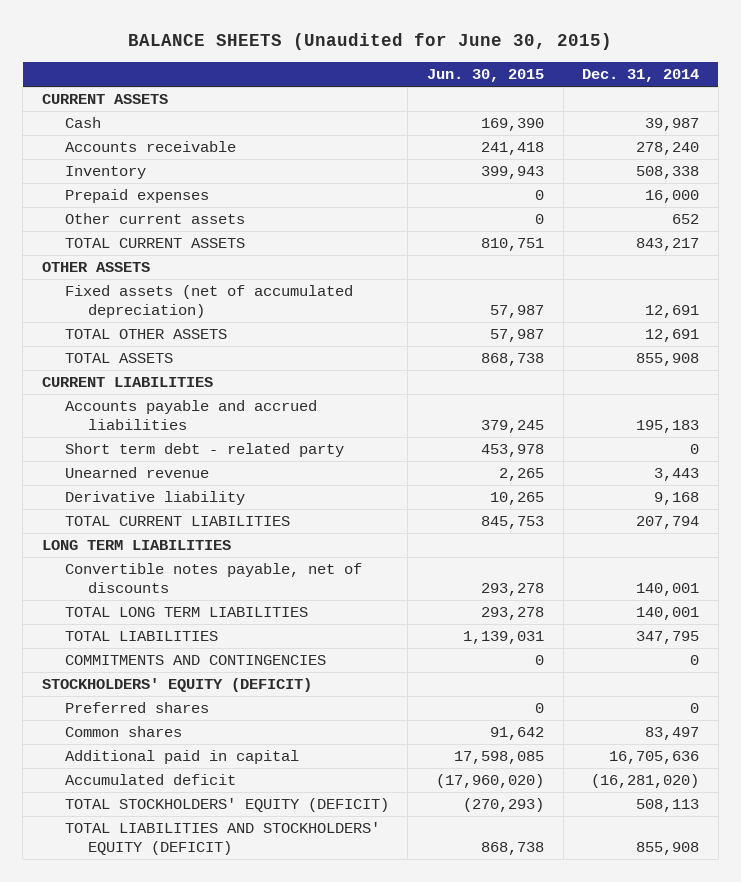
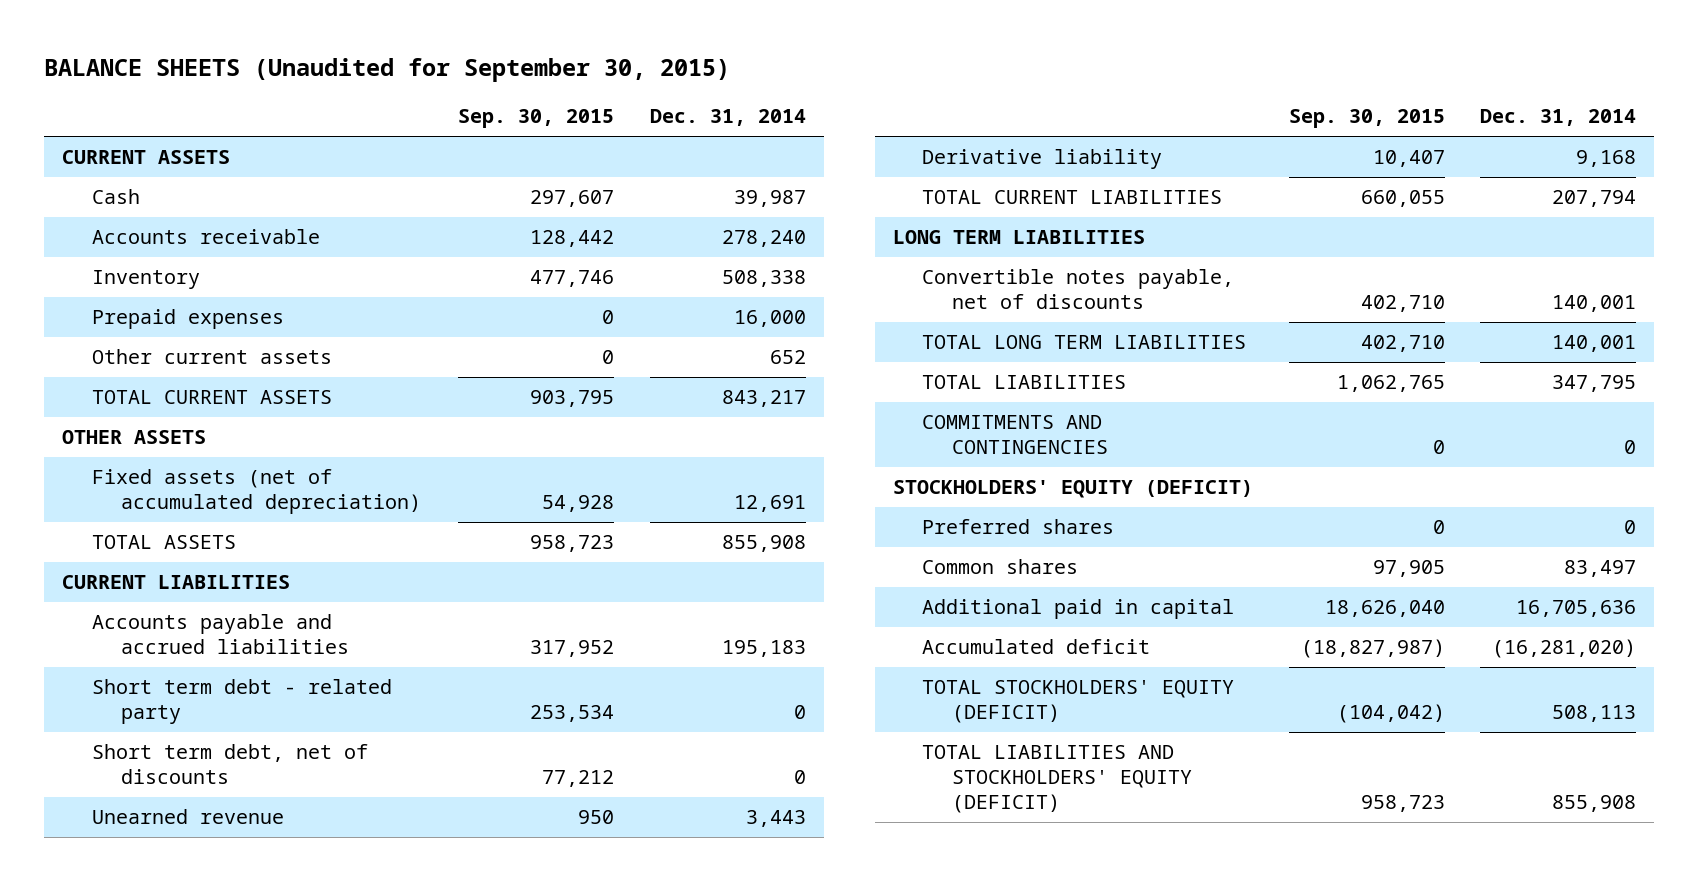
[128,33,613,51] BALANCE SHEETS (Unaudited for June 30, 2015) -> [44,57,731,82] BALANCE SHEETS (Unaudited for September 30, 2015)
[427,69,545,83] Jun. 30, 2015 -> none
none -> [458,109,615,129] Sep. 30, 2015
[64,329,227,340] TOTAL OTHER ASSETS -> none
none -> [91,744,368,785] Short term debt, net of discounts

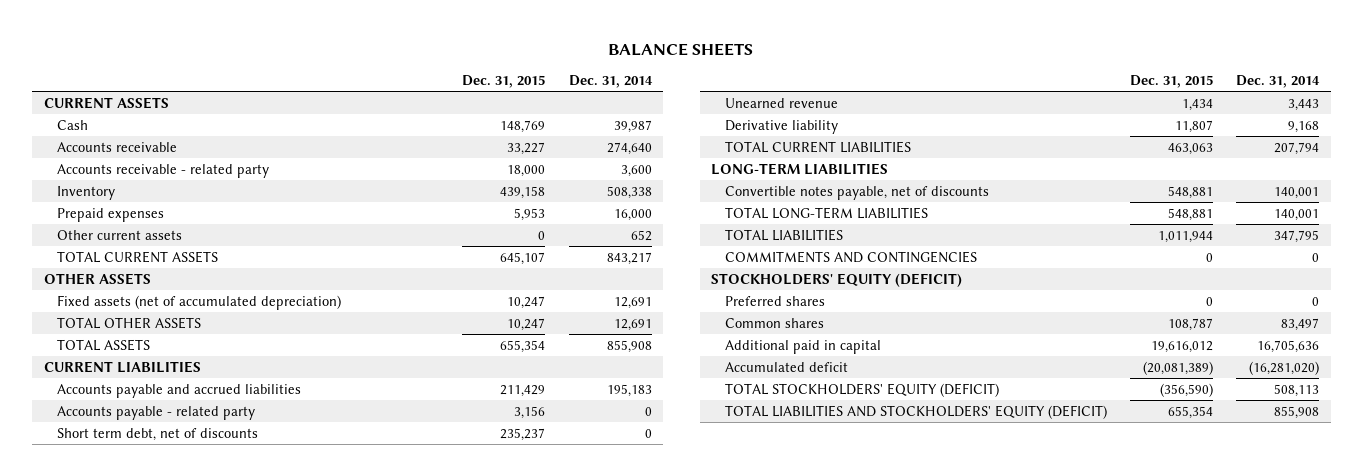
[44,57,731,82] BALANCE SHEETS (Unaudited for September 30, 2015) -> [608,42,754,56] BALANCE SHEETS
[458,109,615,129] Sep. 30, 2015 -> none
none -> [462,75,546,89] Dec. 31, 2015
[722,230,807,248] 278,240 -> [606,141,652,155] 274,640
none -> [57,163,270,178] Accounts receivable - related party
none -> [57,316,202,329] TOTAL OTHER ASSETS
[91,679,392,725] Short term debt - related party -> none
none -> [57,405,256,420] Accounts payable - related party
[892,230,1145,245] LONG TERM LIABILITIES -> [711,162,889,175] LONG-TERM LIABILITIES
[922,335,1247,350] TOTAL LONG TERM LIABILITIES -> [724,206,928,219] TOTAL LONG-TERM LIABILITIES

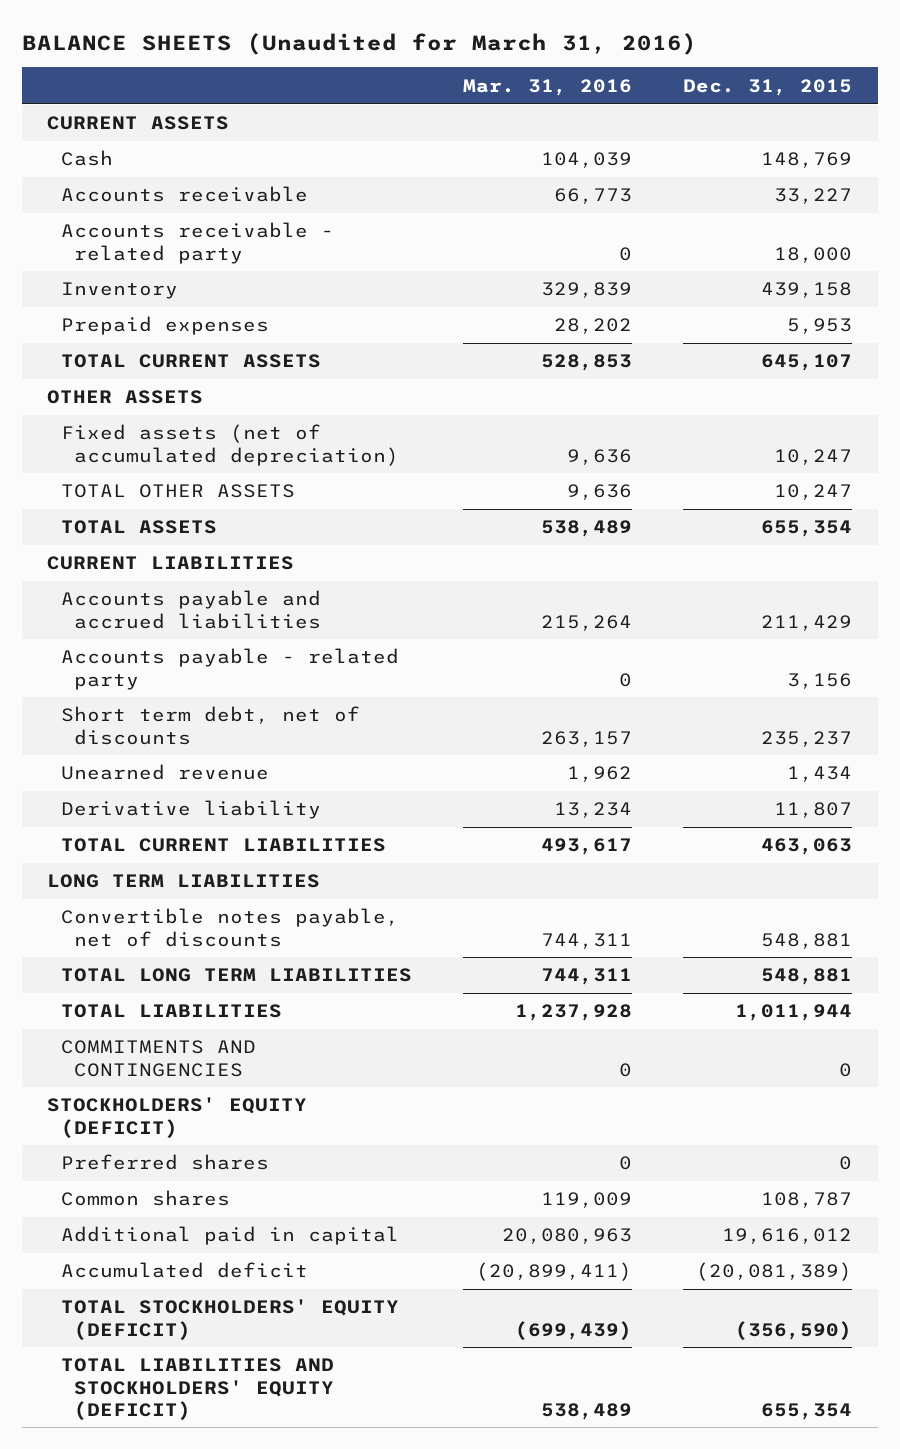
[608,42,754,56] BALANCE SHEETS -> [21,32,697,55] BALANCE SHEETS (Unaudited for March 31, 2016)
[568,75,653,89] Dec. 31, 2014 -> none
none -> [462,78,632,96] Mar. 31, 2016
[57,229,183,240] Other current assets -> none
[711,162,889,175] LONG-TERM LIABILITIES -> [47,874,321,889] LONG TERM LIABILITIES
[724,206,928,219] TOTAL LONG-TERM LIABILITIES -> [60,968,412,983] TOTAL LONG TERM LIABILITIES

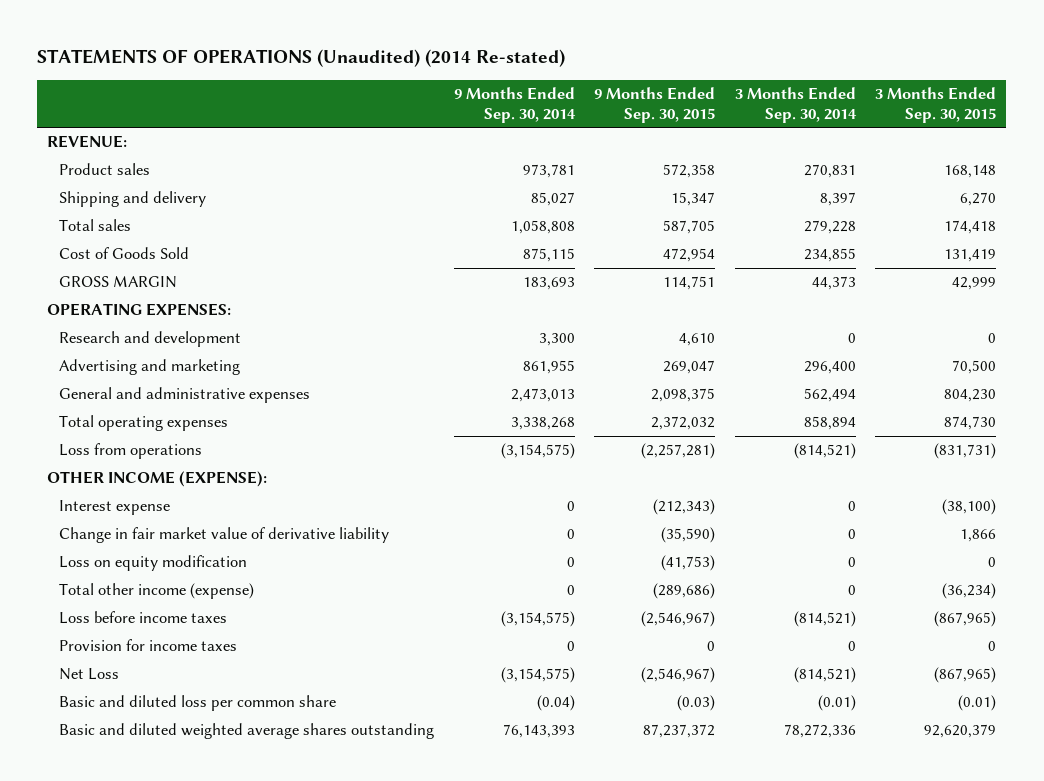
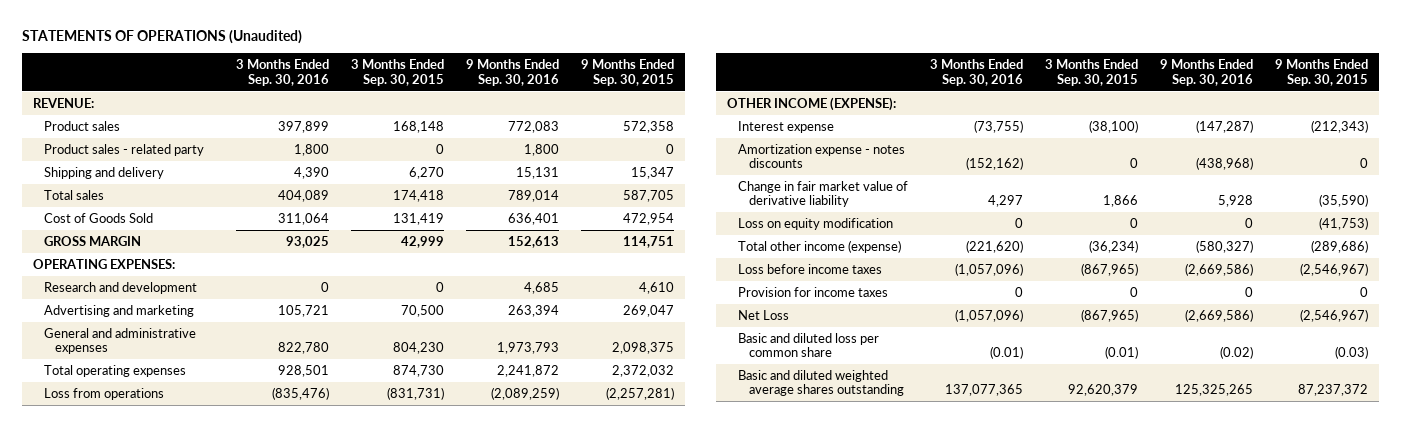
[37,49,566,68] STATEMENTS OF OPERATIONS (Unaudited) (2014 Re-stated) -> [21,30,302,45] STATEMENTS OF OPERATIONS (Unaudited)
[453,86,576,123] 9 Months Ended Sep. 30, 2014 -> none
[734,86,857,123] 3 Months Ended Sep. 30, 2014 -> none
none -> [235,59,329,86] 3 Months Ended Sep. 30, 2016
none -> [465,59,559,86] 9 Months Ended Sep. 30, 2016
none -> [43,143,204,156] Product sales - related party
none -> [737,143,905,169] Amortization expense - notes discounts

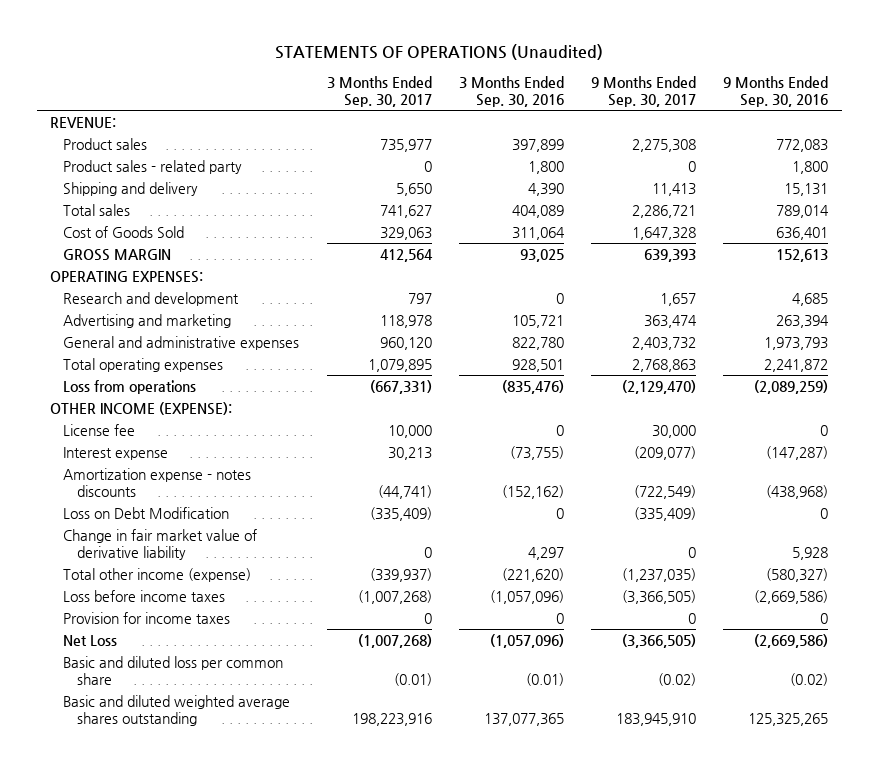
[350,59,444,86] 3 Months Ended Sep. 30, 2015 -> none
[580,59,674,86] 9 Months Ended Sep. 30, 2015 -> none
none -> [326,75,432,107] 3 Months Ended Sep. 30, 2017
none -> [591,75,697,107] 9 Months Ended Sep. 30, 2017
none -> [63,423,136,436] License fee
none -> [63,506,230,519] Loss on Debt Modification
[737,217,893,230] Loss on equity modification -> none

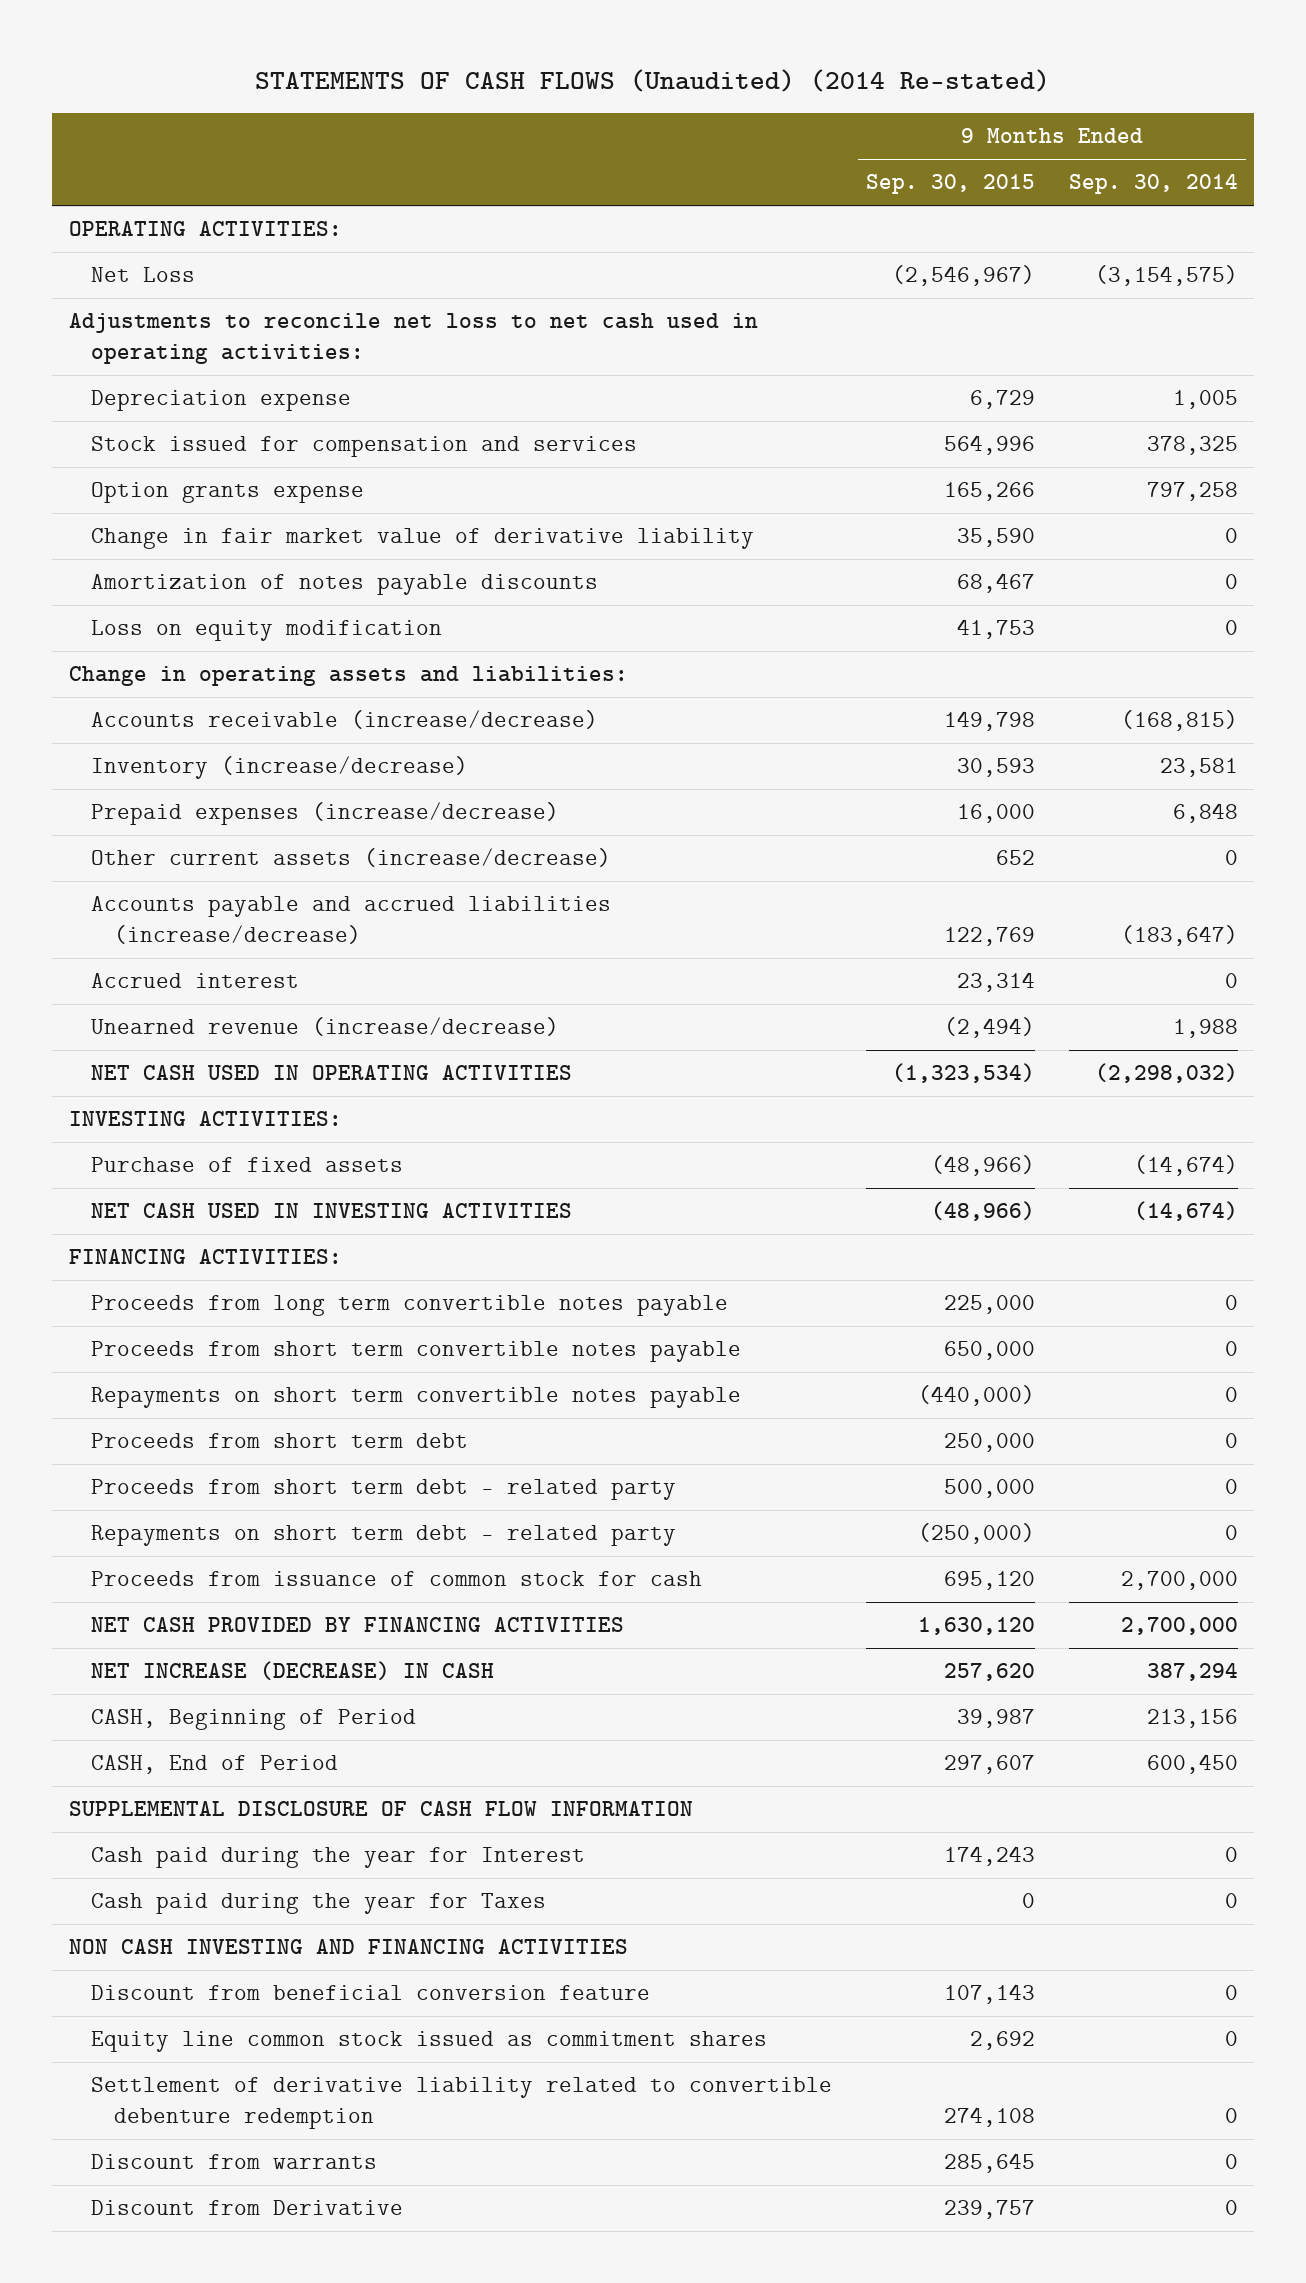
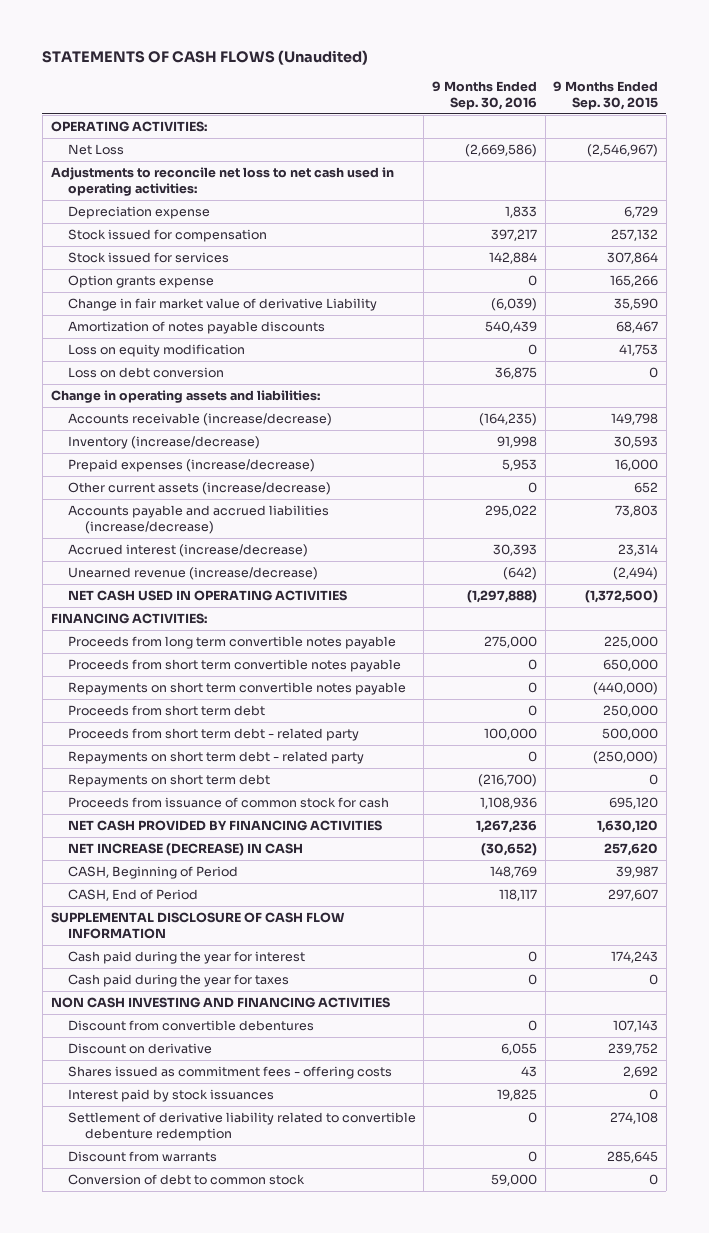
[255,69,1051,93] STATEMENTS OF CASH FLOWS (Unaudited) (2014 Re-stated) -> [42,50,369,66] STATEMENTS OF CASH FLOWS (Unaudited)
[1068,174,1238,195] Sep. 30, 2014 -> none
none -> [431,80,537,110] 9 Months Ended Sep. 30, 2016
[91,436,638,458] Stock issued for compensation and services -> [67,228,267,242] Stock issued for compensation
[943,435,1035,456] 564,996 -> [611,228,659,241] 257,132
none -> [67,251,229,263] Stock issued for services
[91,528,755,550] Change in fair market value of derivative liability -> [67,297,377,311] Change in fair market value of derivative Liability
none -> [67,366,224,378] Loss on debt conversion
[943,926,1035,946] 122,769 -> [615,504,659,517] 73,803
[91,973,300,989] Accrued interest -> [67,543,308,557] Accrued interest (increase/decrease)
[68,1111,342,1127] INVESTING ACTIVITIES: -> none
[91,1157,404,1173] Purchase of fixed assets -> none
[91,1203,573,1219] NET CASH USED IN INVESTING ACTIVITIES -> none
[891,1063,1035,1084] (1,323,534) -> [585,589,659,603] (1,372,500)
none -> [67,773,270,787] Repayments on short term debt
[91,1847,586,1869] Cash paid during the year for Interest -> [67,950,305,964] Cash paid during the year for interest
[91,1893,547,1915] Cash paid during the year for Taxes -> [67,973,289,987] Cash paid during the year for taxes
[91,1985,651,2001] Discount from beneficial conversion feature -> [67,1019,314,1031] Discount from convertible debentures
none -> [67,1042,212,1054] Discount on derivative
[91,2031,768,2053] Equity line common stock issued as commitment shares -> [67,1065,392,1079] Shares issued as commitment fees - offering costs
none -> [67,1088,274,1102] Interest paid by stock issuances
[91,2200,404,2216] Discount from Derivative -> none
none -> [67,1173,305,1185] Conversion of debt to common stock

